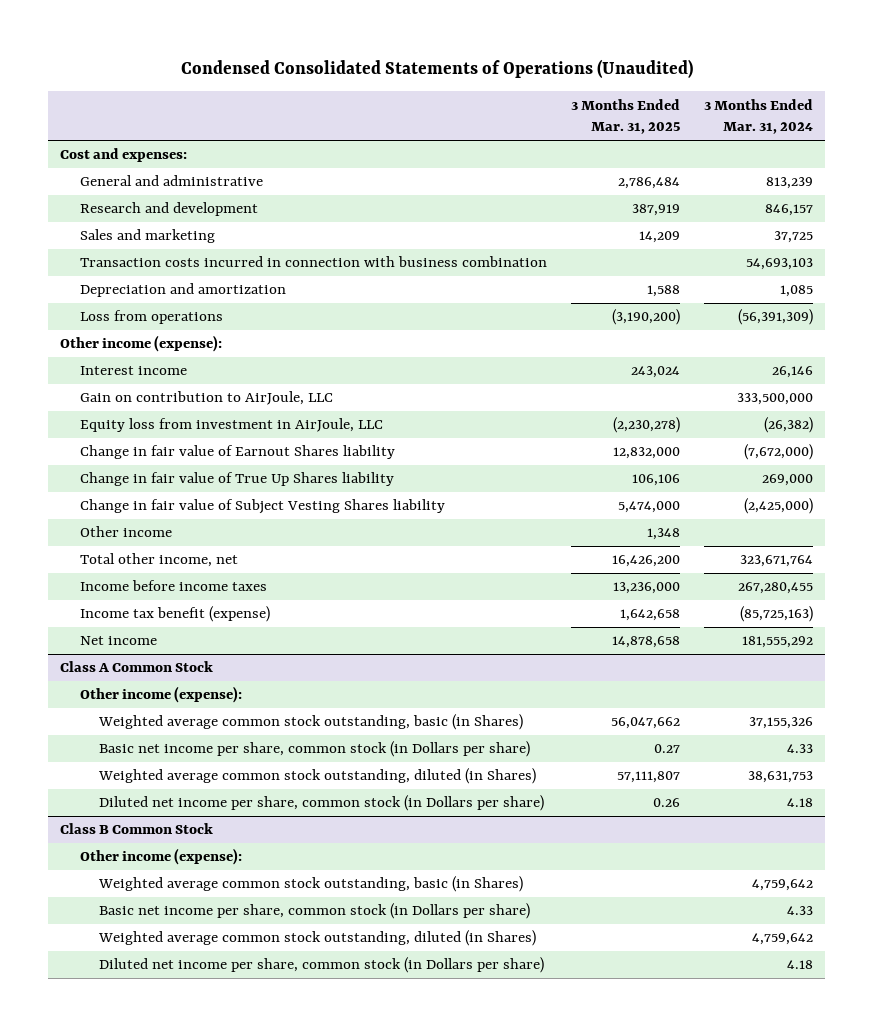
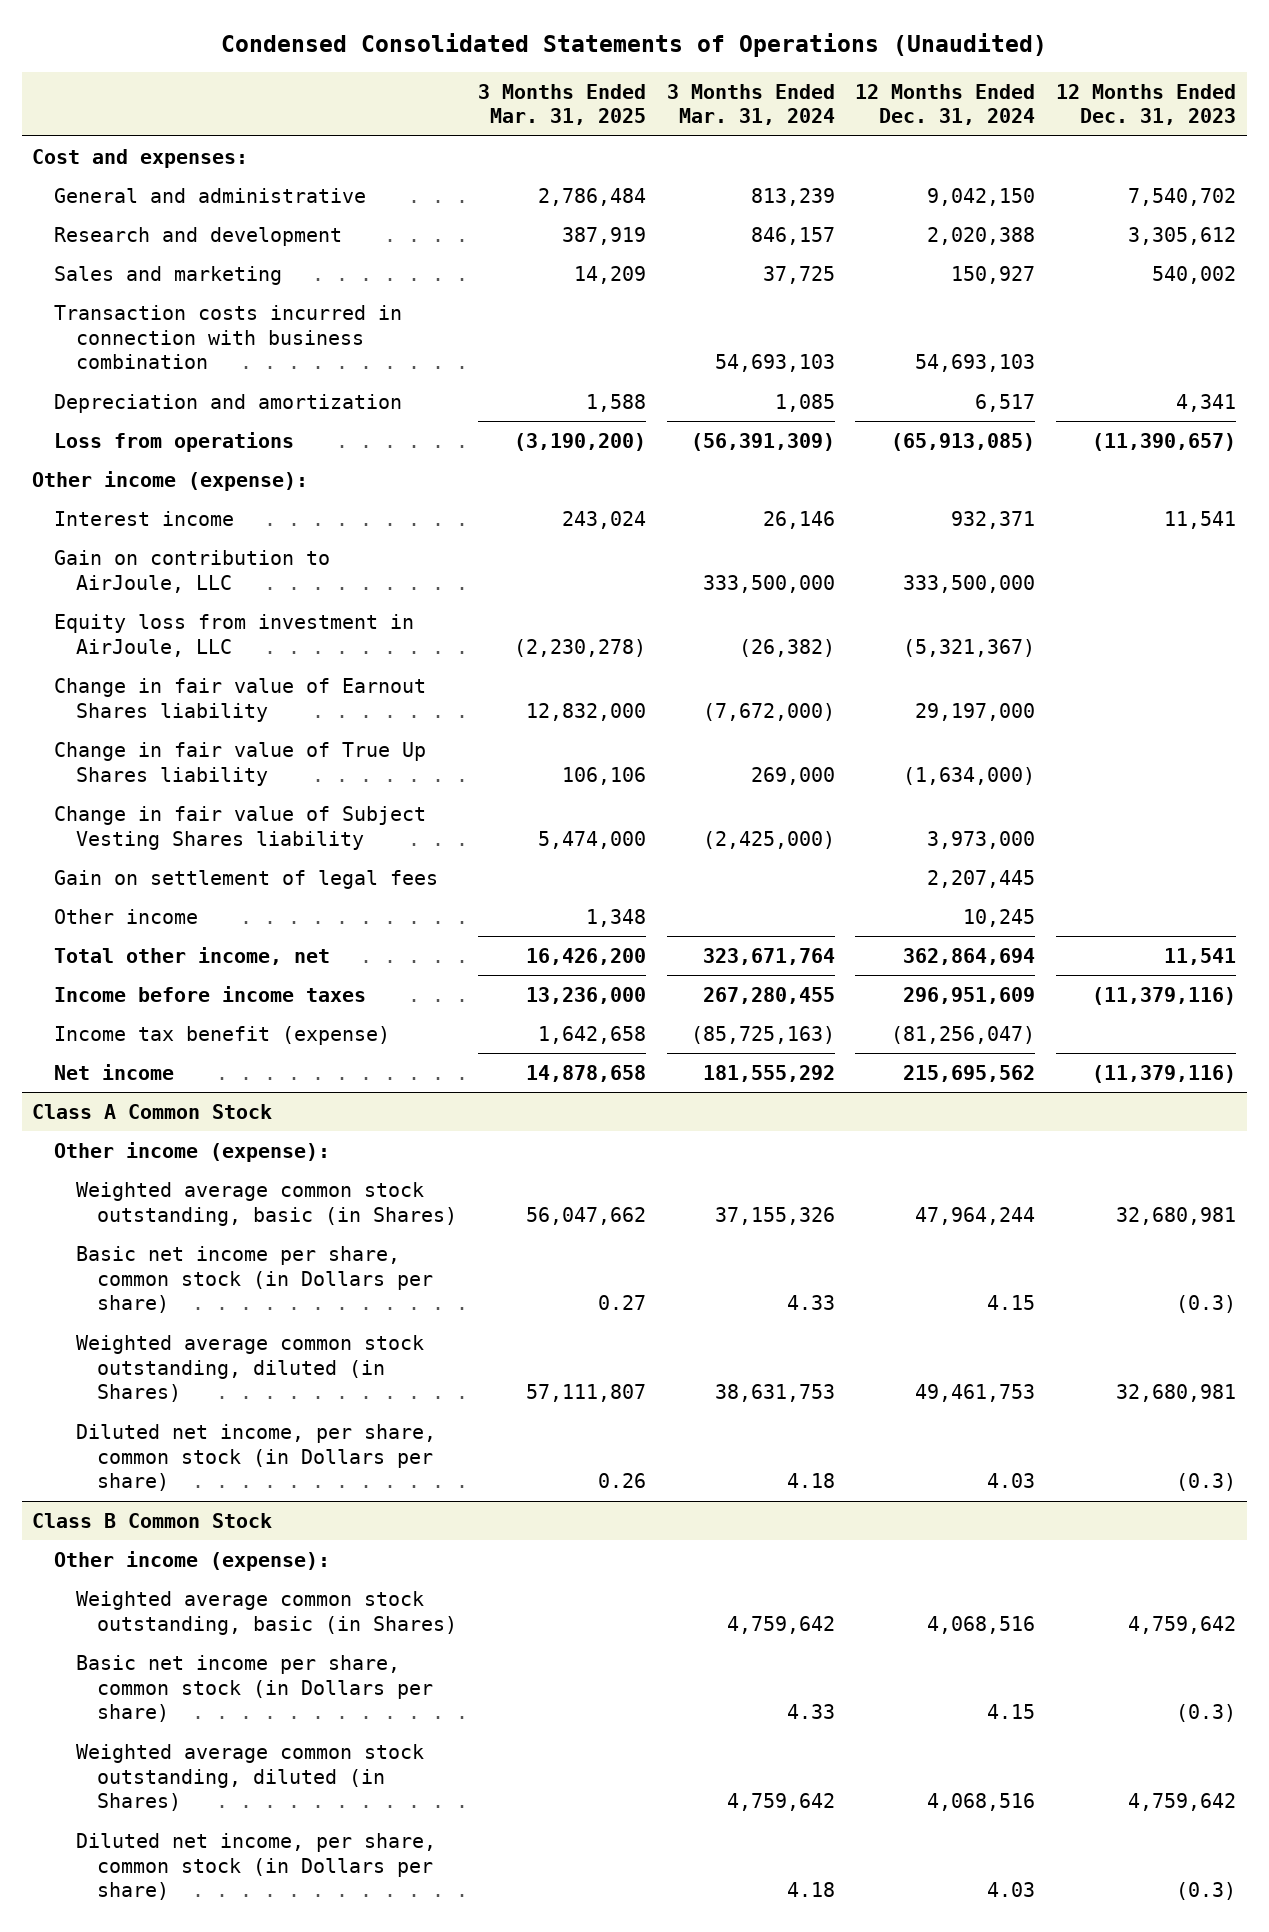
none -> [855,83,1036,126] 12 Months Ended Dec. 31, 2024
none -> [1056,83,1237,126] 12 Months Ended Dec. 31, 2023
none -> [53,869,438,889] Gain on settlement of legal fees
[99,795,545,812] Diluted net income per share, common stock (in Dollars per share) -> [75,1423,436,1492] Diluted net income, per share, common stock (in Dollars per share)
[99,957,545,974] Diluted net income per share, common stock (in Dollars per share) -> [75,1832,436,1901] Diluted net income, per share, common stock (in Dollars per share)

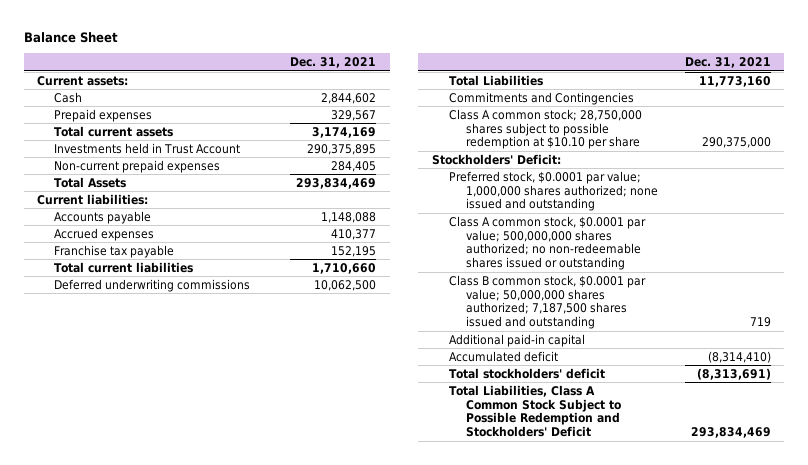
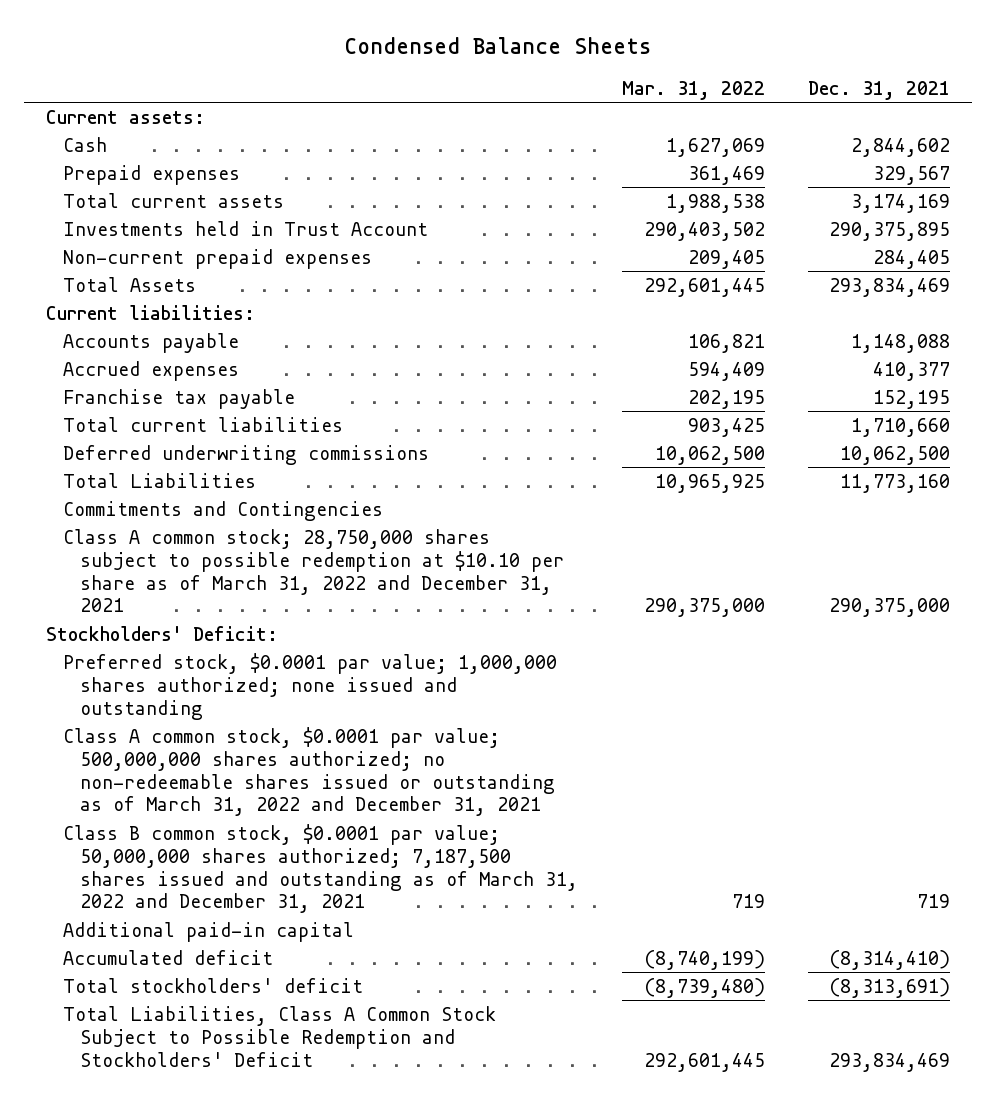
[24,31,119,43] Balance Sheet -> [343,37,651,55] Condensed Balance Sheets
none -> [621,80,765,100] Mar. 31, 2022
[448,108,642,150] Class A common stock; 28,750,000 shares subject to possible redemption at $10.10 per share -> [62,528,564,613] Class A common stock; 28,750,000 shares subject to possible redemption at $10.10 per share as of March 31, 2022 and December 31, 2021
[448,215,646,271] Class A common stock, $0.0001 par value; 500,000,000 shares authorized; no non-redeemable shares issued or outstanding -> [62,726,555,817] Class A common stock, $0.0001 par value; 500,000,000 shares authorized; no non-redeemable shares issued or outstanding as of March 31, 2022 and December 31, 2021
[448,274,646,330] Class B common stock, $0.0001 par value; 50,000,000 shares authorized; 7,187,500 shares issued and outstanding -> [62,823,578,914] Class B common stock, $0.0001 par value; 50,000,000 shares authorized; 7,187,500 shares issued and outstanding as of March 31, 2022 and December 31, 2021

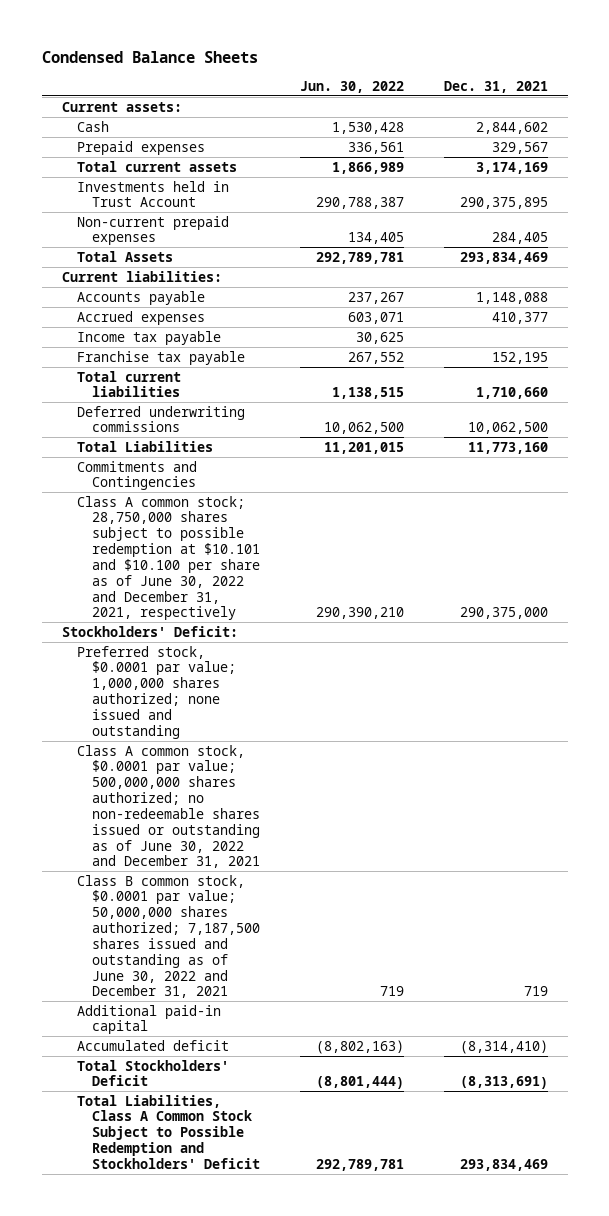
[621,80,765,100] Mar. 31, 2022 -> none
none -> [299,81,404,94] Jun. 30, 2022
none -> [77,330,222,345] Income tax payable
[62,528,564,613] Class A common stock; 28,750,000 shares subject to possible redemption at $10.10 per share as of March 31, 2022 and December 31, 2021 -> [77,495,261,621] Class A common stock; 28,750,000 shares subject to possible redemption at $10.101 and $10.100 per share as of June 30, 2022 and December 31, 2021, respectively
[62,726,555,817] Class A common stock, $0.0001 par value; 500,000,000 shares authorized; no non-redeemable shares issued or outstanding as of March 31, 2022 and December 31, 2021 -> [77,744,261,869] Class A common stock, $0.0001 par value; 500,000,000 shares authorized; no non-redeemable shares issued or outstanding as of June 30, 2022 and December 31, 2021
[62,823,578,914] Class B common stock, $0.0001 par value; 50,000,000 shares authorized; 7,187,500 shares issued and outstanding as of March 31, 2022 and December 31, 2021 -> [77,874,261,999] Class B common stock, $0.0001 par value; 50,000,000 shares authorized; 7,187,500 shares issued and outstanding as of June 30, 2022 and December 31, 2021
[62,977,363,993] Total stockholders' deficit -> [77,1059,230,1087] Total Stockholders' Deficit

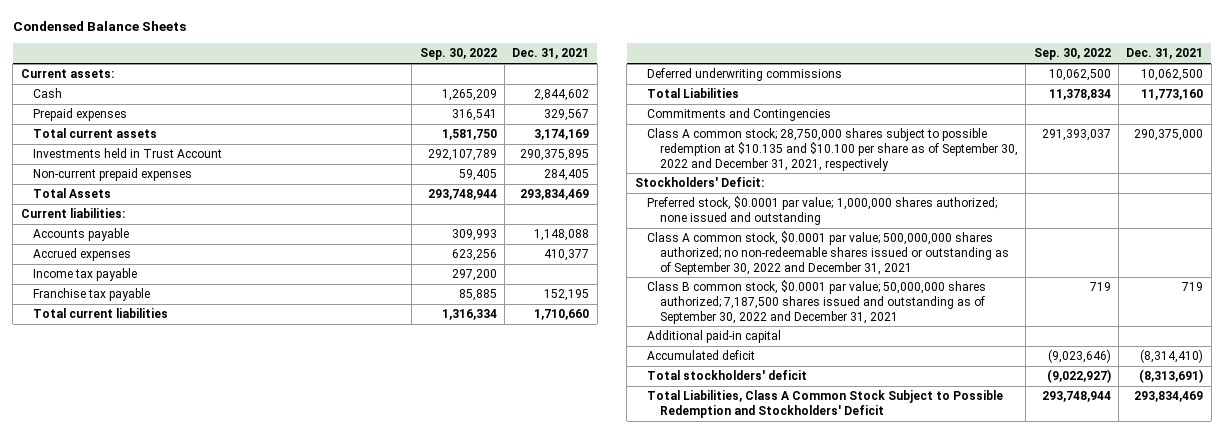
[299,81,404,94] Jun. 30, 2022 -> none
none -> [419,48,497,61] Sep. 30, 2022
[77,495,261,621] Class A common stock; 28,750,000 shares subject to possible redemption at $10.101 and $10.100 per share as of June 30, 2022 and December 31, 2021, respectively -> [647,128,1018,171] Class A common stock; 28,750,000 shares subject to possible redemption at $10.135 and $10.100 per share as of September 30, 2022 and December 31, 2021, respectively
[77,744,261,869] Class A common stock, $0.0001 par value; 500,000,000 shares authorized; no non-redeemable shares issued or outstanding as of June 30, 2022 and December 31, 2021 -> [647,231,1009,275] Class A common stock, $0.0001 par value; 500,000,000 shares authorized; no non-redeemable shares issued or outstanding as of September 30, 2022 and December 31, 2021
[77,874,261,999] Class B common stock, $0.0001 par value; 50,000,000 shares authorized; 7,187,500 shares issued and outstanding as of June 30, 2022 and December 31, 2021 -> [647,280,987,324] Class B common stock, $0.0001 par value; 50,000,000 shares authorized; 7,187,500 shares issued and outstanding as of September 30, 2022 and December 31, 2021
[77,1059,230,1087] Total Stockholders' Deficit -> [647,370,808,381] Total stockholders' deficit

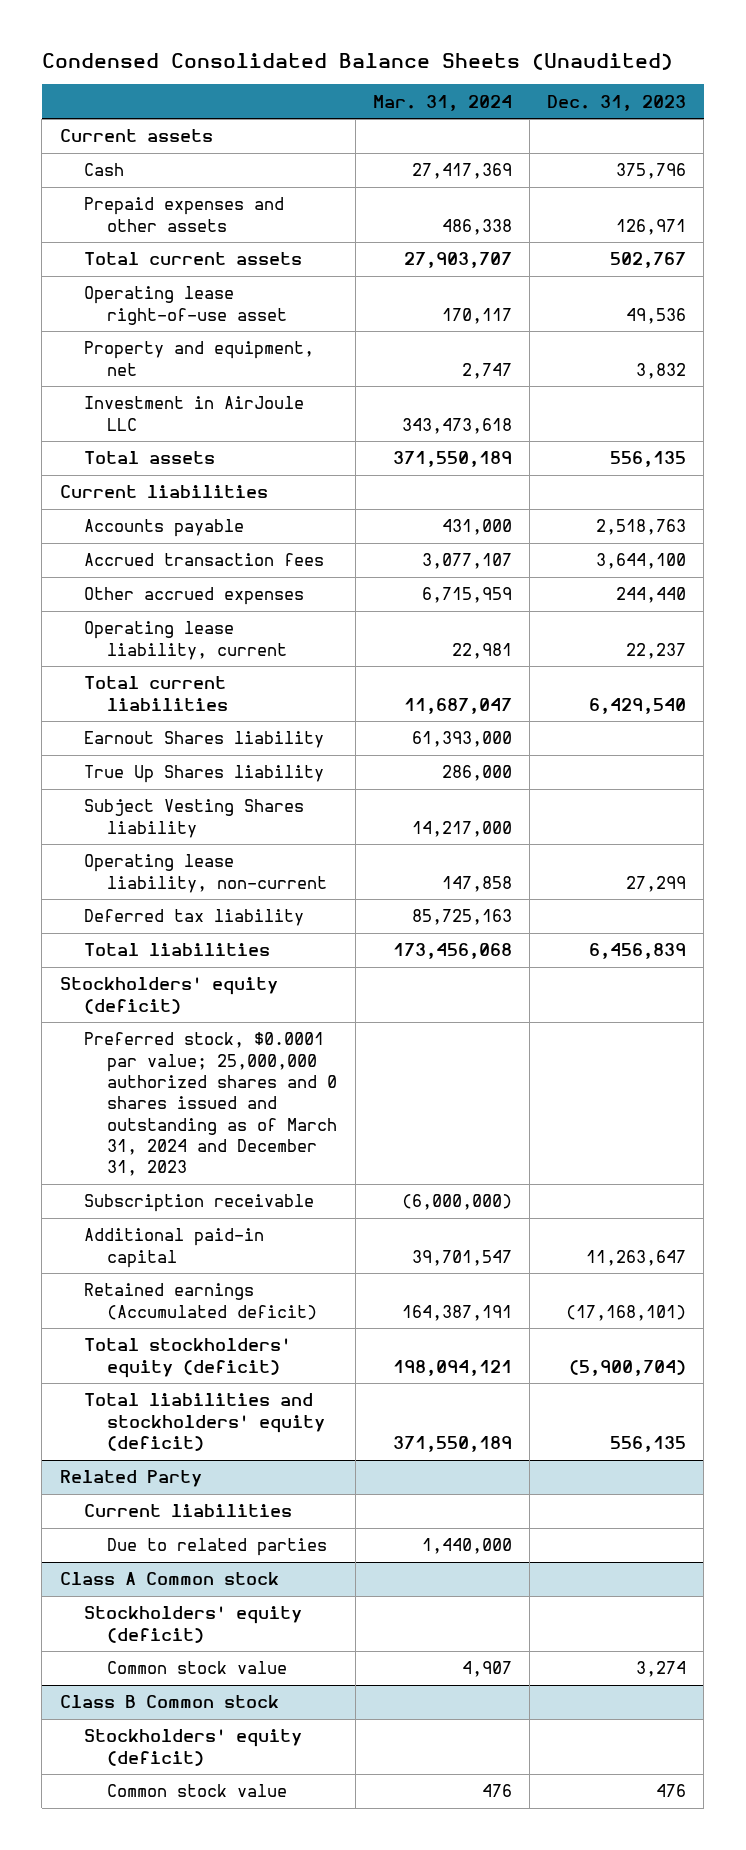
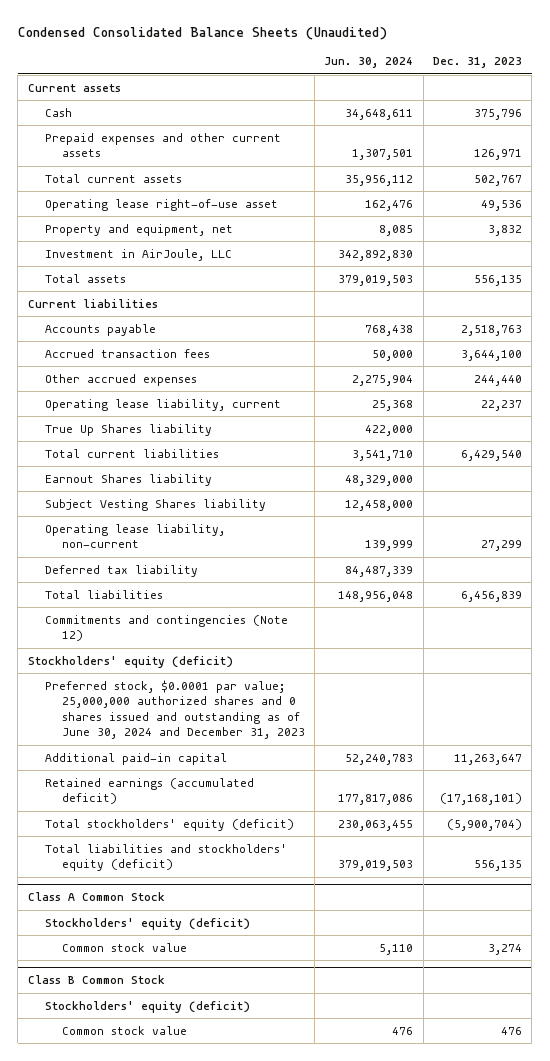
[372,94,512,111] Mar. 31, 2024 -> none
none -> [324,57,414,69] Jun. 30, 2024
[83,197,284,232] Prepaid expenses and other assets -> [44,132,281,158] Prepaid expenses and other current assets
[83,396,304,431] Investment in AirJoule LLC -> [44,248,232,261] Investment in AirJoule, LLC
[83,765,324,784] True Up Shares liability -> [44,423,212,436] True Up Shares liability
none -> [44,614,288,642] Commitments and contingencies (Note 12)
[83,1194,314,1213] Subscription receivable -> none
[83,1032,338,1177] Preferred stock, $0.0001 par value; 25,000,000 authorized shares and 0 shares issued and outstanding as of March 31, 2024 and December 31, 2023 -> [44,679,305,740] Preferred stock, $0.0001 par value; 25,000,000 authorized shares and 0 shares issued and outstanding as of June 30, 2024 and December 31, 2023
[83,1283,318,1320] Retained earnings (Accumulated deficit) -> [44,777,254,805] Retained earnings (accumulated deficit)
[59,1470,202,1488] Related Party -> none
[83,1504,292,1518] Current liabilities -> none
[107,1538,328,1557] Due to related parties -> none
[59,1572,279,1586] Class A Common stock -> [27,892,165,902] Class A Common Stock
[59,1695,279,1709] Class B Common stock -> [27,975,165,985] Class B Common Stock

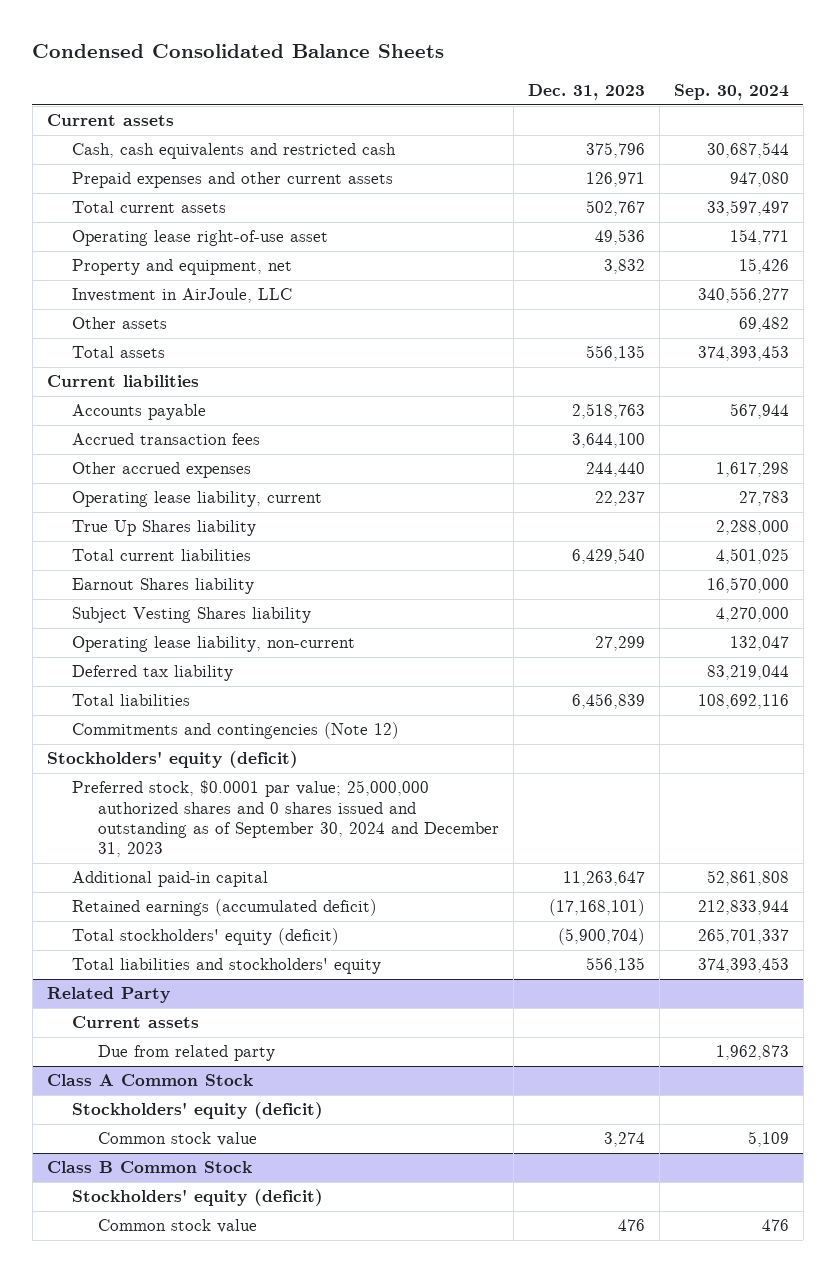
[17,26,387,40] Condensed Consolidated Balance Sheets (Unaudited) -> [32,44,445,59] Condensed Consolidated Balance Sheets
[324,57,414,69] Jun. 30, 2024 -> none
none -> [673,83,789,100] Sep. 30, 2024
[44,107,72,117] Cash -> [72,143,397,160] Cash, cash equivalents and restricted cash
none -> [72,317,168,330] Other assets
[44,679,305,740] Preferred stock, $0.0001 par value; 25,000,000 authorized shares and 0 shares issued and outstanding as of June 30, 2024 and December 31, 2023 -> [72,780,500,858] Preferred stock, $0.0001 par value; 25,000,000 authorized shares and 0 shares issued and outstanding as of September 30, 2024 and December 31, 2023
[44,843,287,872] Total liabilities and stockholders' equity (deficit) -> [72,958,382,975] Total liabilities and stockholders' equity
none -> [46,987,170,1004] Related Party
none -> [72,1016,200,1029] Current assets
none -> [98,1045,276,1062] Due from related party

